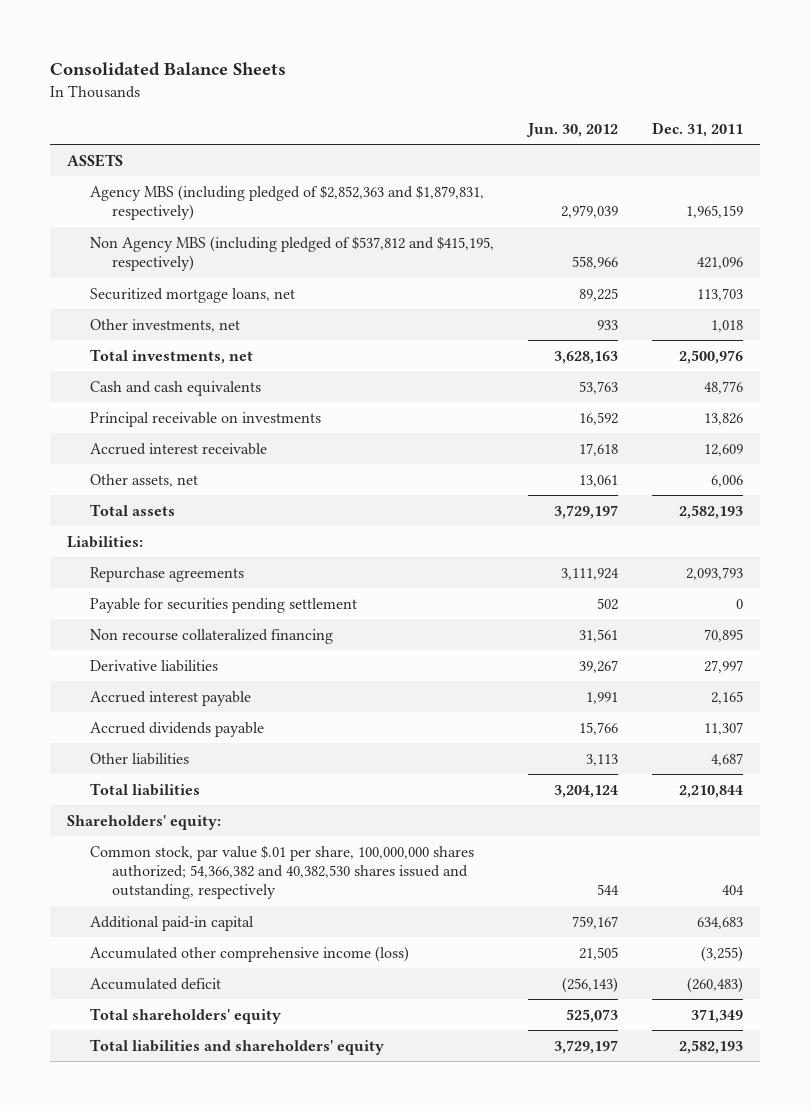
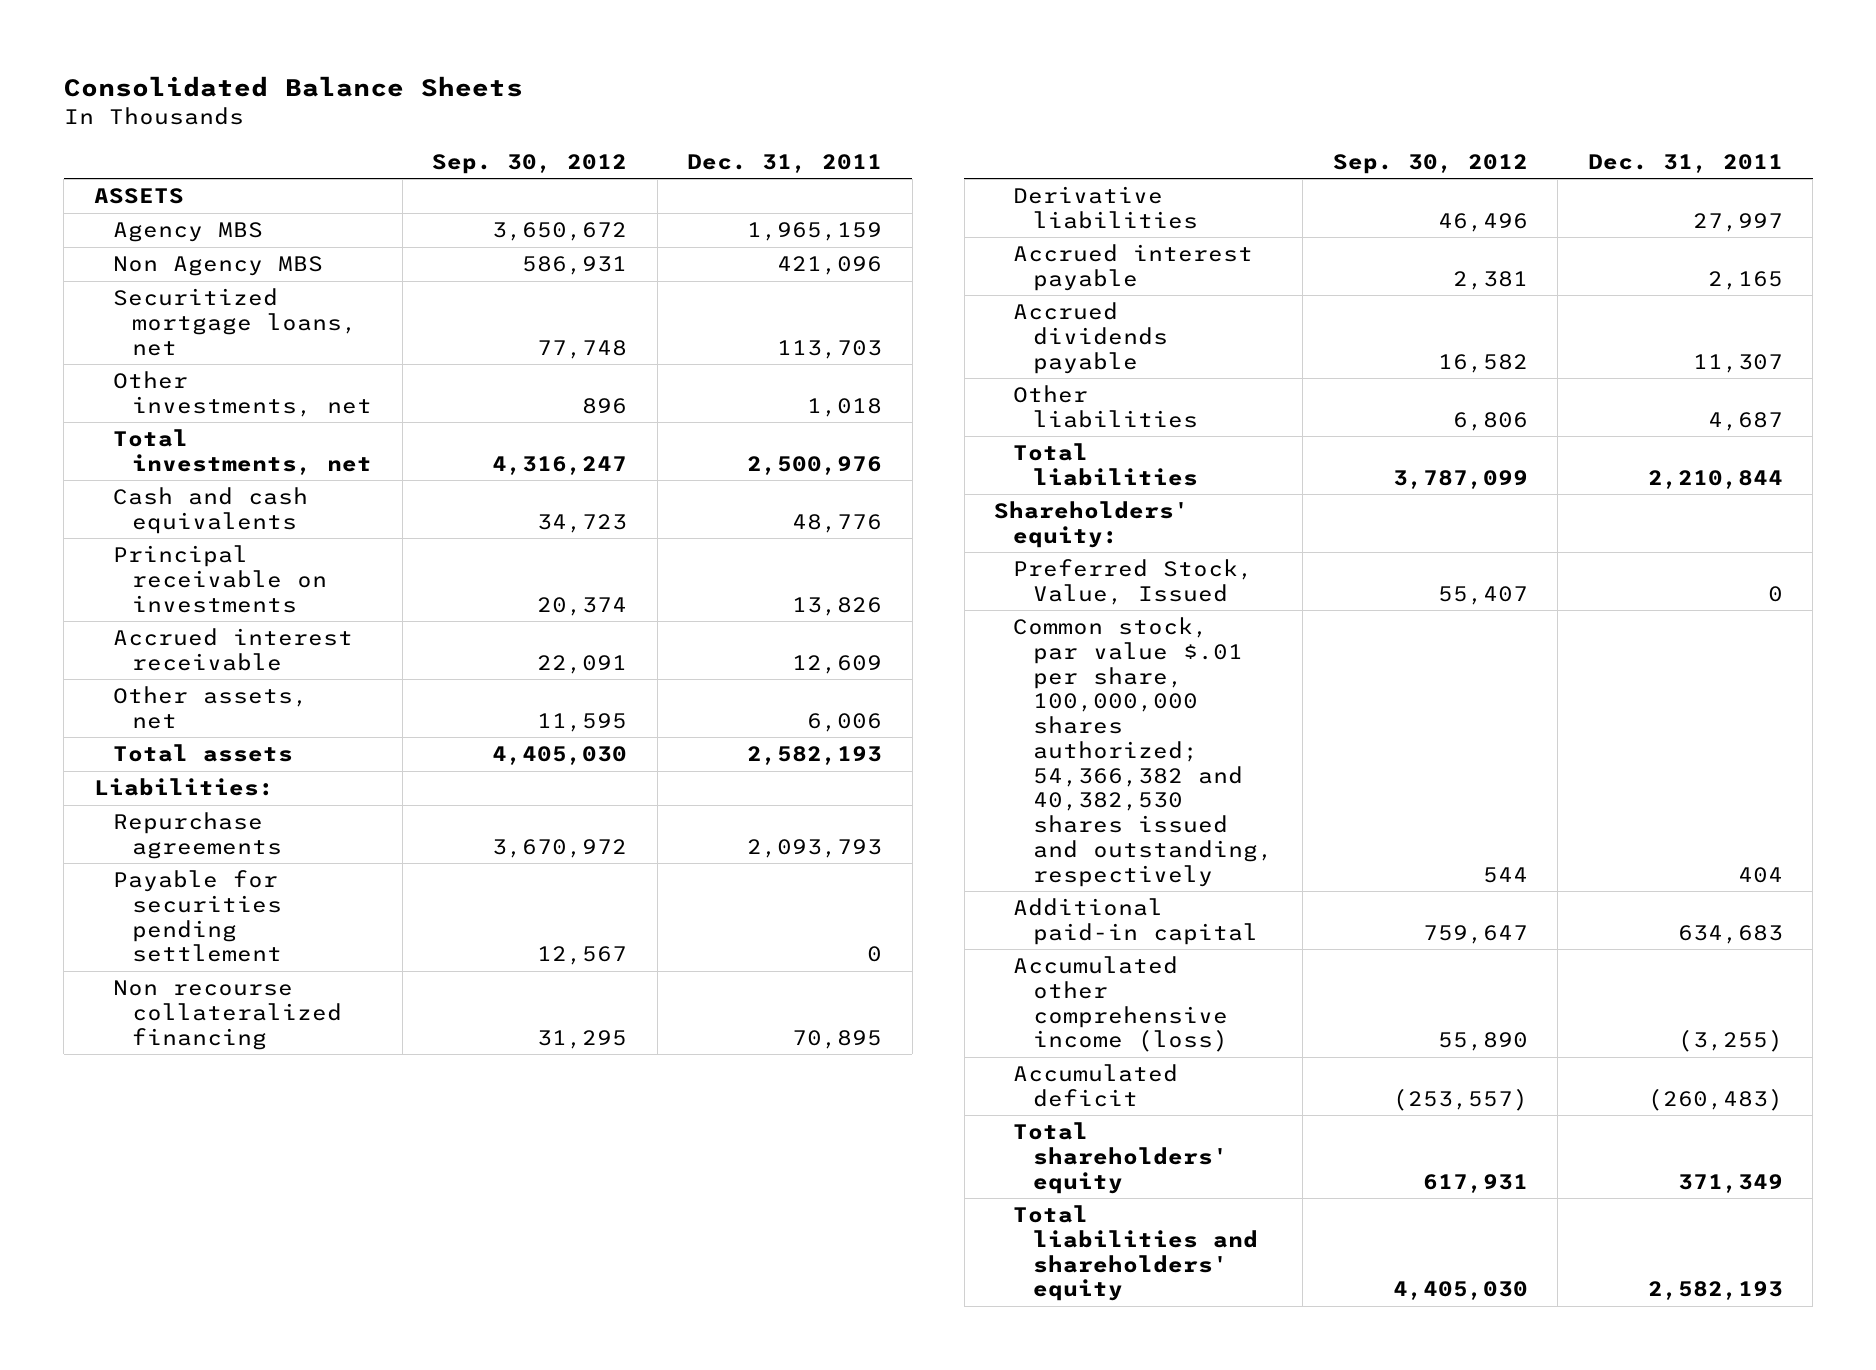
[525,122,618,137] Jun. 30, 2012 -> none
none -> [432,153,628,174] Sep. 30, 2012
[89,184,484,221] Agency MBS (including pledged of $2,852,363 and $1,879,831, respectively) -> [112,222,263,243] Agency MBS
[89,235,494,272] Non Agency MBS (including pledged of $537,812 and $415,195, respectively) -> [112,256,323,277] Non Agency MBS
none -> [1013,559,1254,605] Preferred Stock, Value, Issued

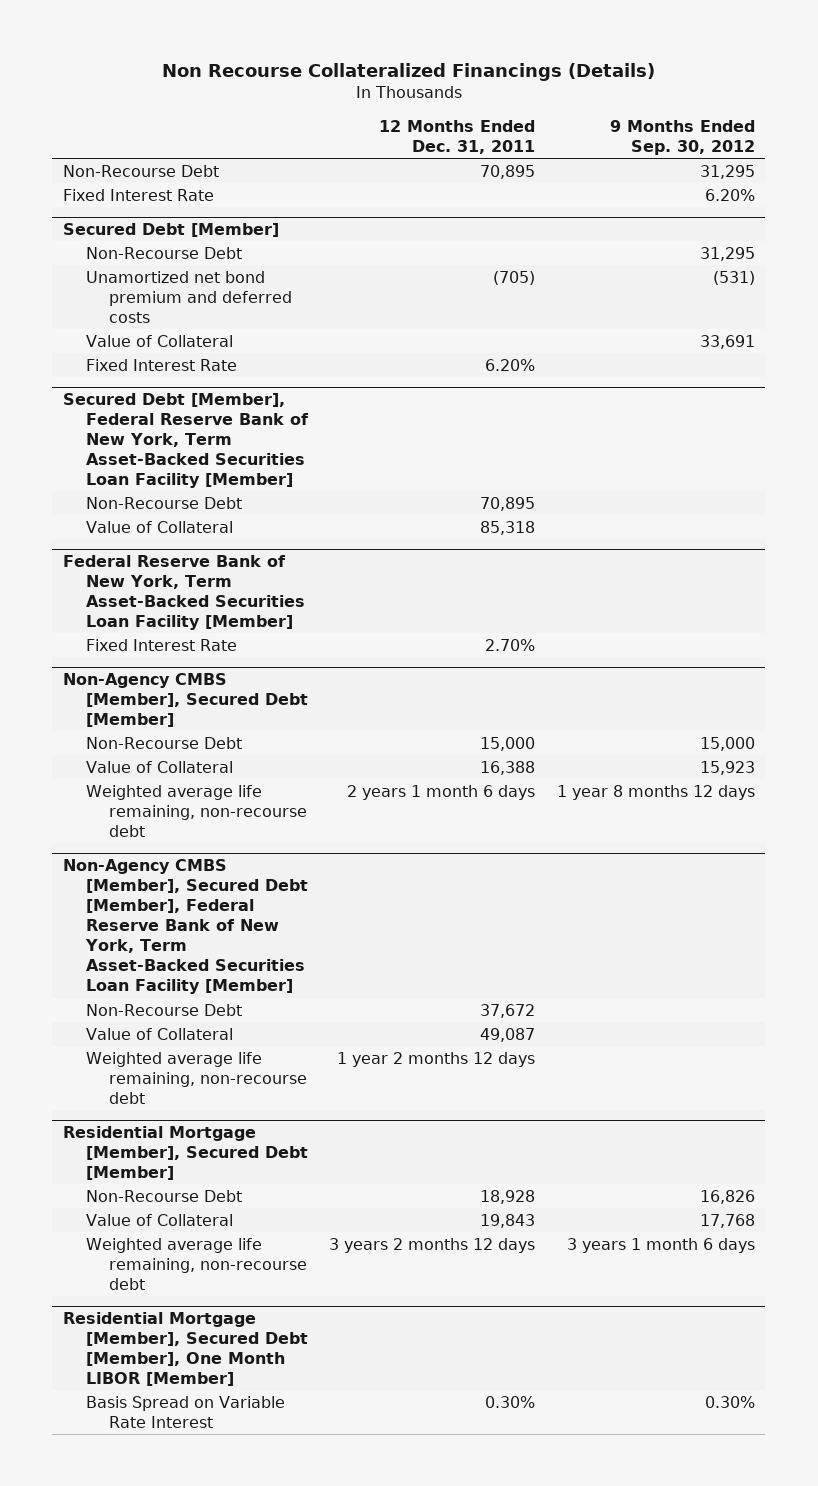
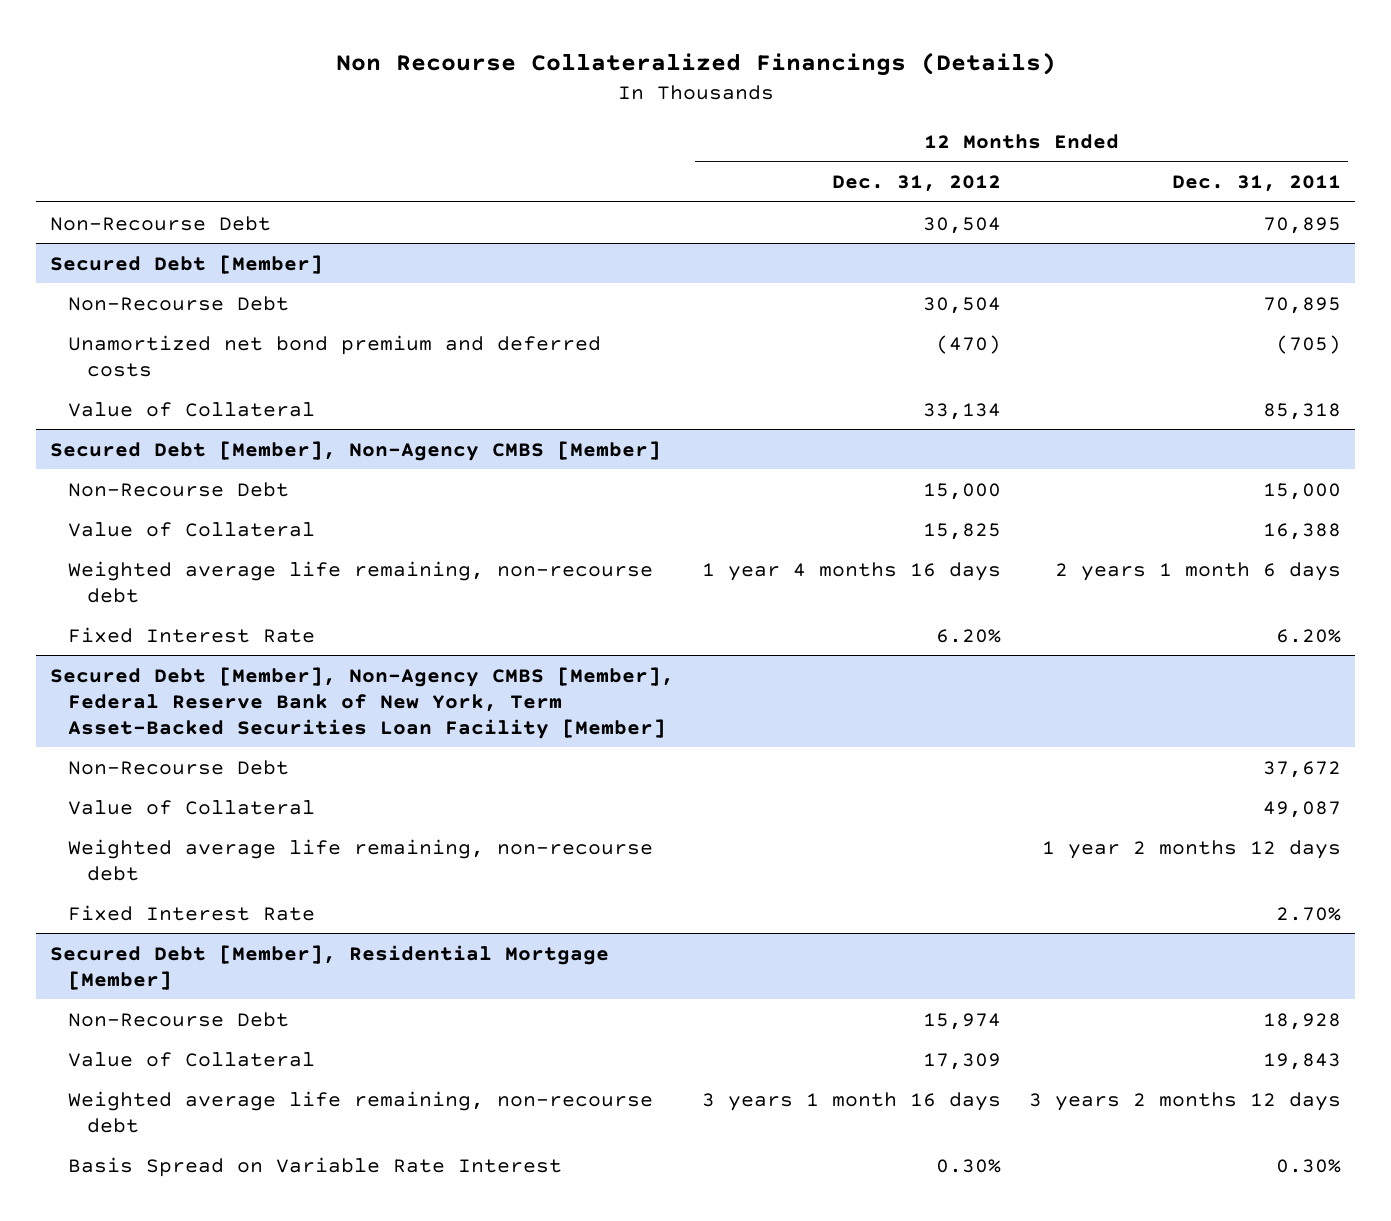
[609,119,755,155] 9 Months Ended Sep. 30, 2012 -> none
none -> [832,175,1002,193] Dec. 31, 2012
[62,188,214,201] Fixed Interest Rate -> none
[85,246,242,259] Non-Recourse Debt -> none
[85,334,233,347] Value of Collateral -> none
[85,358,237,371] Fixed Interest Rate -> none
[62,392,309,489] Secured Debt [Member], Federal Reserve Bank of New York, Term Asset-Backed Securities Loan Facility [Member] -> none
[85,270,292,323] Unamortized net bond premium and deferred costs -> [68,334,602,377] Unamortized net bond premium and deferred costs
[62,554,305,631] Federal Reserve Bank of New York, Term Asset-Backed Securities Loan Facility [Member] -> none
[85,638,237,651] Fixed Interest Rate -> none
[62,672,308,727] Non-Agency CMBS [Member], Secured Debt [Member] -> [50,440,662,461] Secured Debt [Member], Non-Agency CMBS [Member]
none -> [68,626,316,643] Fixed Interest Rate
[62,858,308,995] Non-Agency CMBS [Member], Secured Debt [Member], Federal Reserve Bank of New York, Term Asset-Backed Securities Loan Facility [Member] -> [50,666,675,739] Secured Debt [Member], Non-Agency CMBS [Member], Federal Reserve Bank of New York, Term Asset-Backed Securities Loan Facility [Member]
none -> [68,904,316,921] Fixed Interest Rate
[62,1125,308,1180] Residential Mortgage [Member], Secured Debt [Member] -> [50,944,610,990] Secured Debt [Member], Residential Mortgage [Member]
[62,1311,308,1387] Residential Mortgage [Member], Secured Debt [Member], One Month LIBOR [Member] -> none

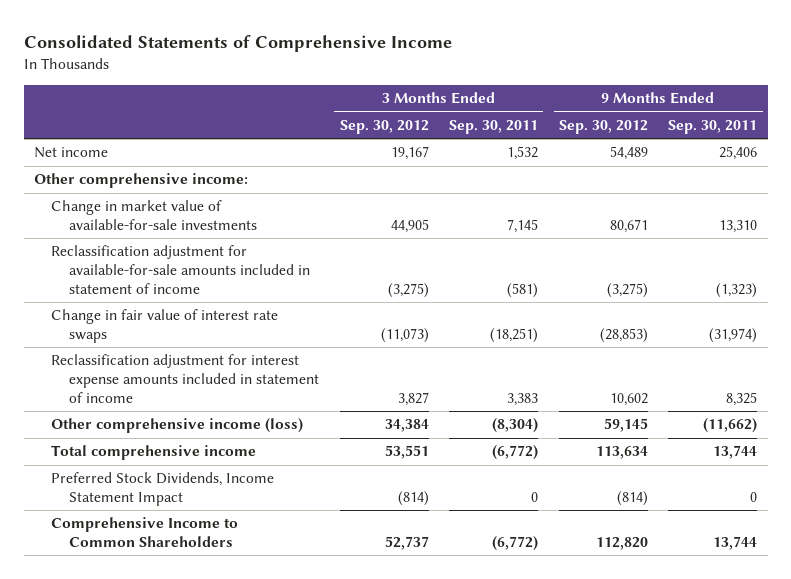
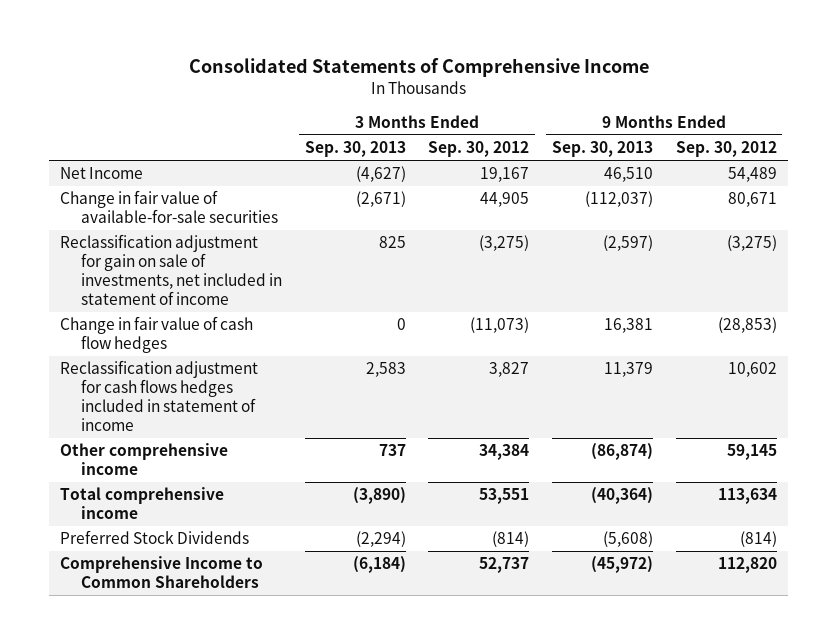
[449,119,539,134] Sep. 30, 2011 -> none
[668,119,758,134] Sep. 30, 2011 -> none
none -> [304,141,406,158] Sep. 30, 2013
none -> [552,141,654,158] Sep. 30, 2013
[34,173,249,189] Other comprehensive income: -> none
[34,147,109,159] Net income -> [60,167,144,180] Net Income
[51,200,257,231] Change in market value of available-for-sale investments -> [60,190,279,224] Change in fair value of available-for-sale securities
[51,245,310,294] Reclassification adjustment for available-for-sale amounts included in statement of income -> [60,234,283,305] Reclassification adjustment for gain on sale of investments, net included in statement of income
[51,309,279,344] Change in fair value of interest rate swaps -> [60,316,254,354] Change in fair value of cash flow hedges
[51,354,319,403] Reclassification adjustment for interest expense amounts included in statement of income -> [60,360,259,431] Reclassification adjustment for cash flows hedges included in statement of income
[51,418,304,434] Other comprehensive income (loss) -> [60,443,229,476] Other comprehensive income
[51,472,275,507] Preferred Stock Dividends, Income Statement Impact -> [60,530,250,545] Preferred Stock Dividends

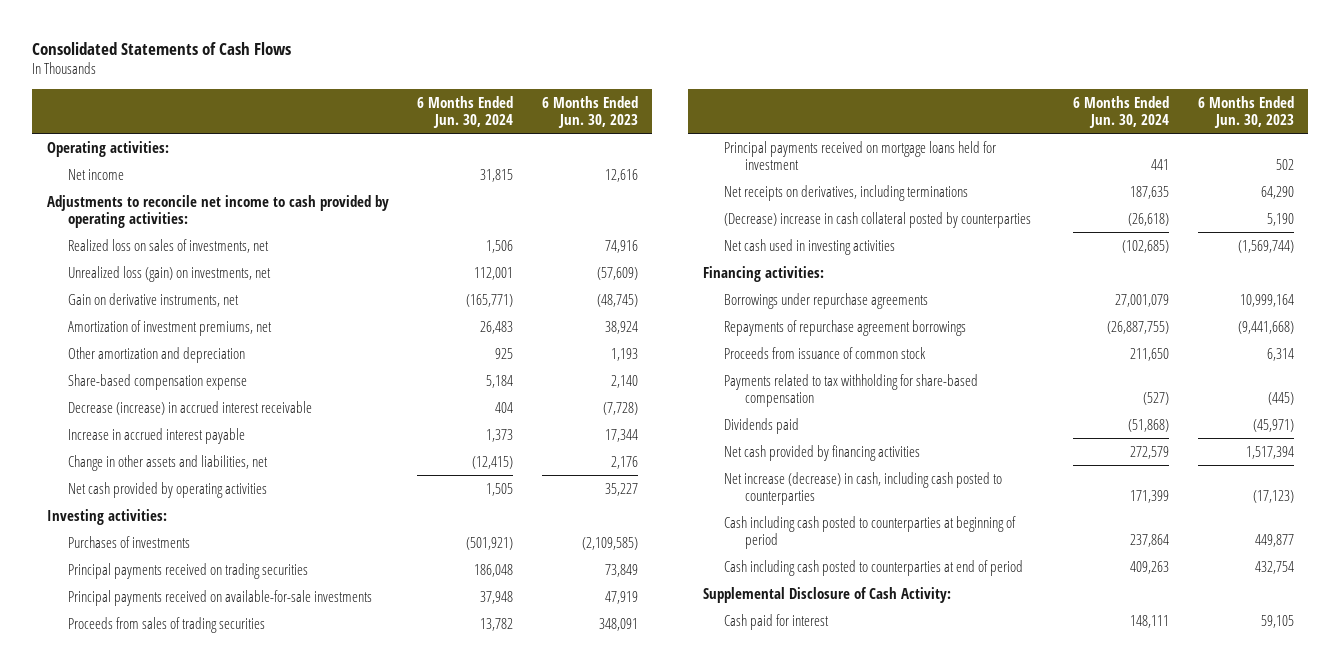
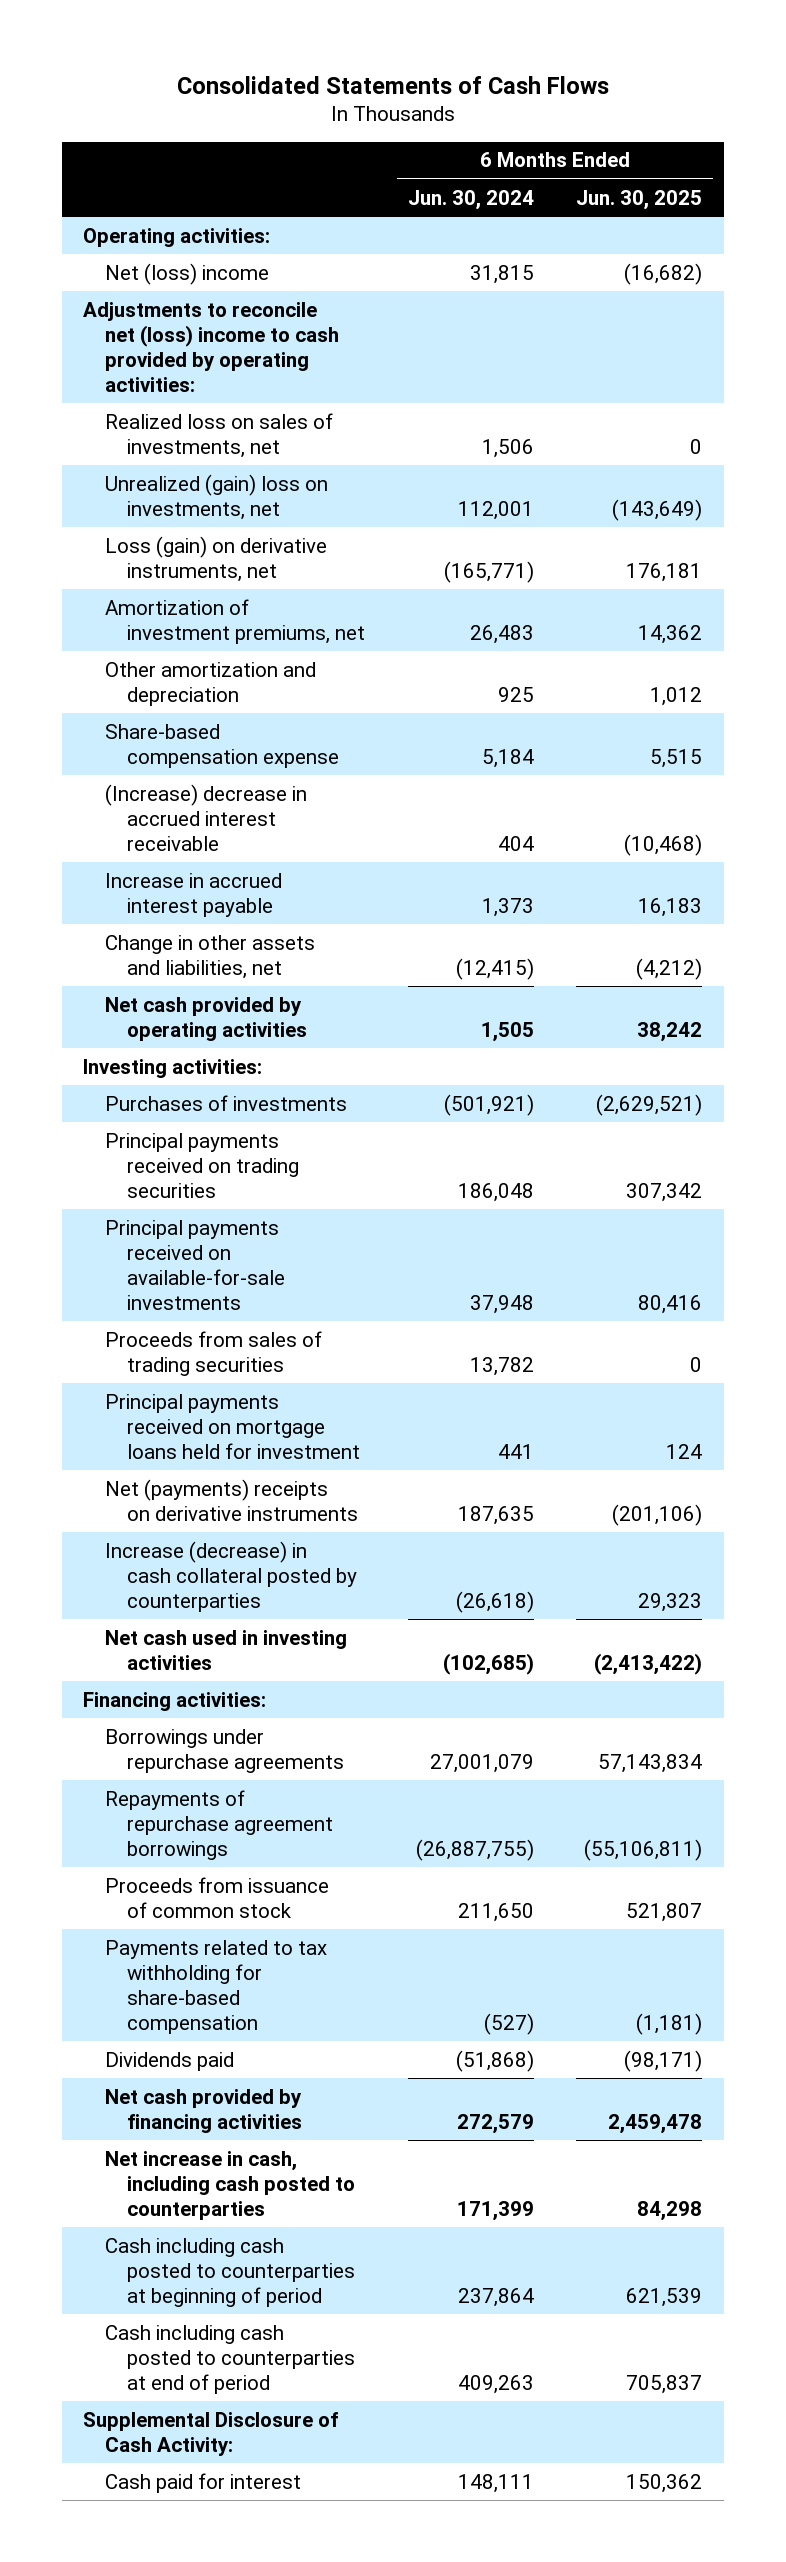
[542,95,639,128] 6 Months Ended Jun. 30, 2023 -> none
none -> [576,189,703,210] Jun. 30, 2025
[67,168,124,180] Net income -> [105,262,270,285] Net (loss) income
[46,194,389,228] Adjustments to reconcile net income to cash provided by operating activities: -> [83,301,340,393] Adjustments to reconcile net (loss) income to cash provided by operating activities:
[67,265,271,282] Unrealized loss (gain) on investments, net -> [105,473,329,520] Unrealized (gain) loss on investments, net
[67,292,239,307] Gain on derivative instruments, net -> [105,535,328,582] Loss (gain) on derivative instruments, net
[67,400,312,415] Decrease (increase) in accrued interest receivable -> [105,783,308,851] (Increase) decrease in accrued interest receivable
[723,184,968,201] Net receipts on derivatives, including terminations -> [105,1478,359,1521] Net (payments) receipts on derivative instruments
[723,211,1031,228] (Decrease) increase in cash collateral posted by counterparties -> [105,1540,358,1612] Increase (decrease) in cash collateral posted by counterparties
[723,471,1002,505] Net increase (decrease) in cash, including cash posted to counterparties -> [105,2150,356,2220] Net increase in cash, including cash posted to counterparties

